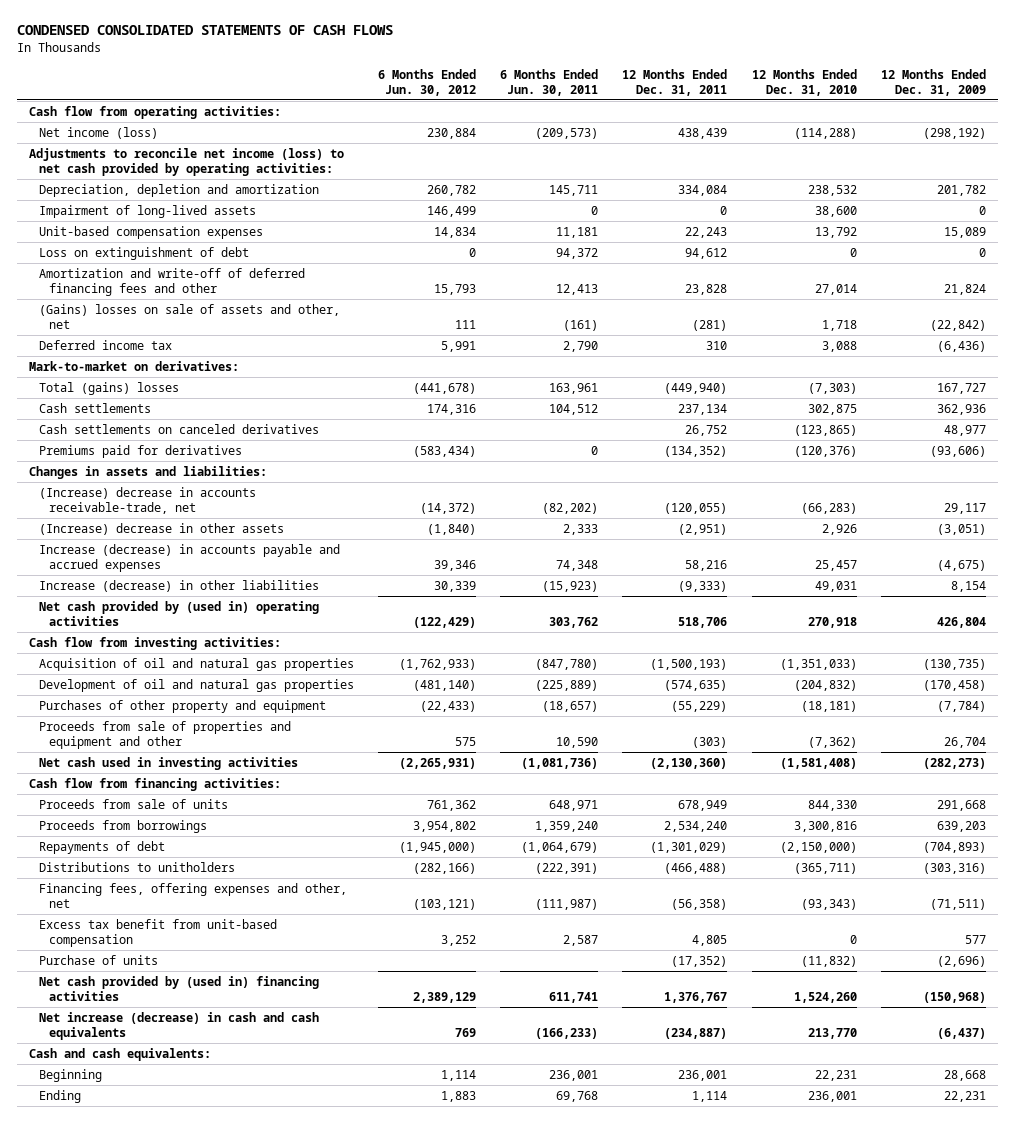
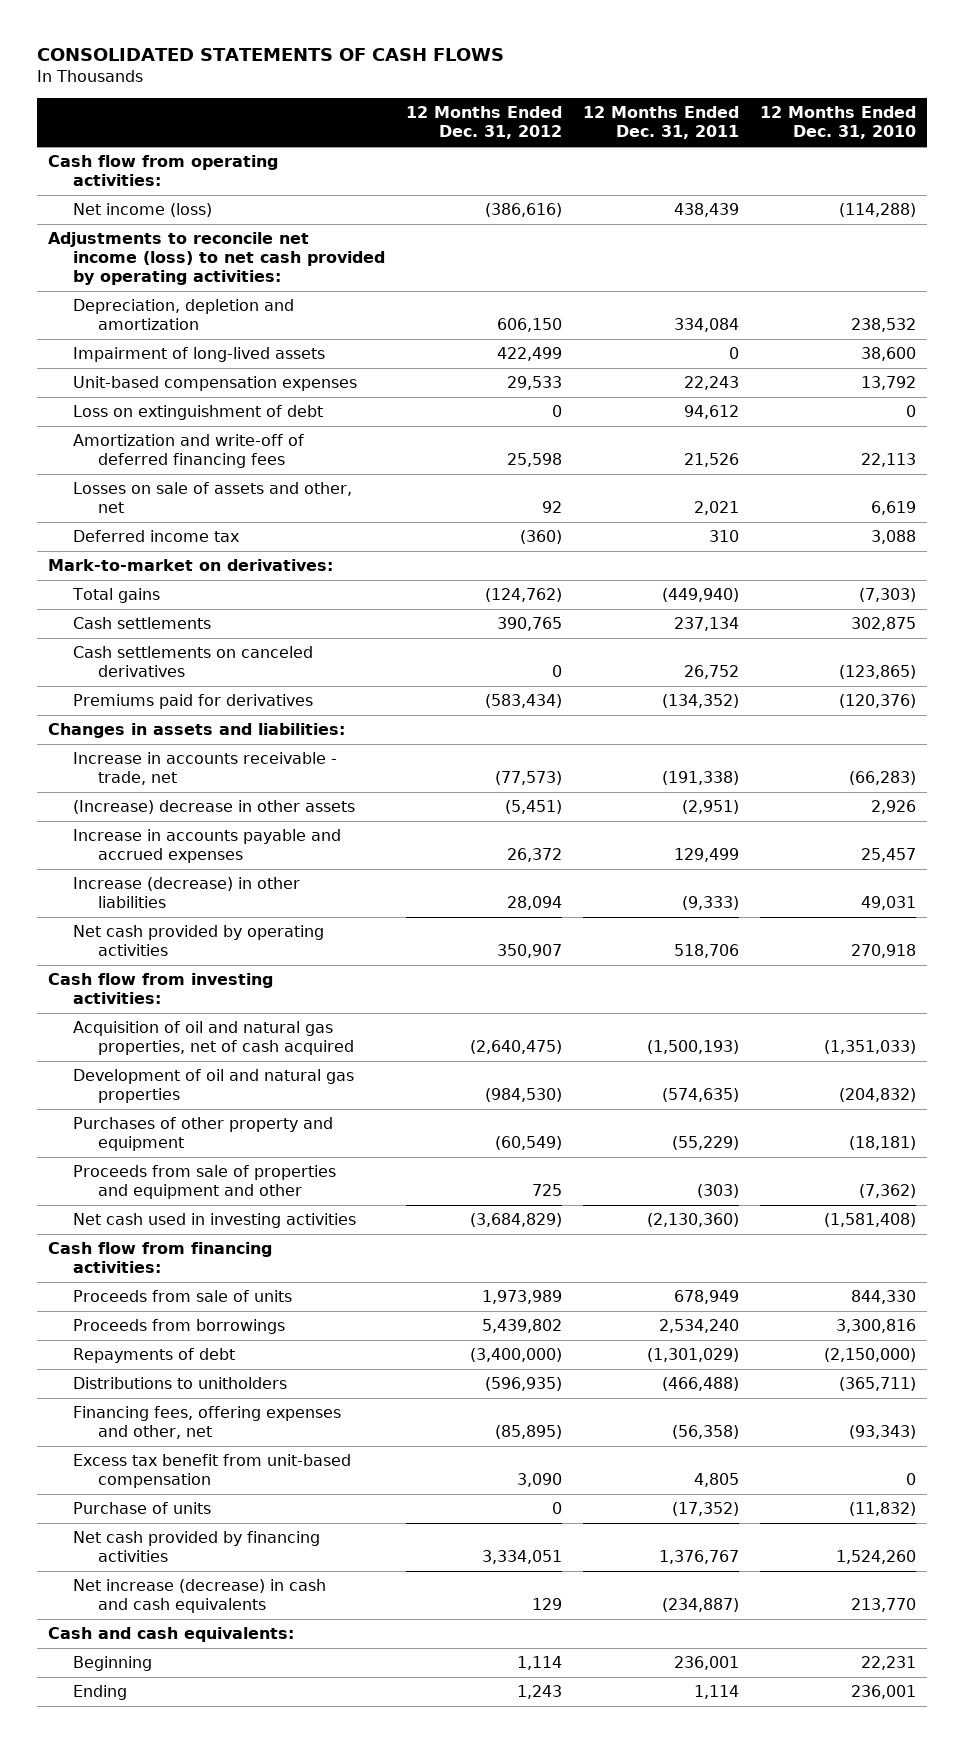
[16,25,393,36] CONDENSED CONSOLIDATED STATEMENTS OF CASH FLOWS -> [36,48,504,62] CONSOLIDATED STATEMENTS OF CASH FLOWS
[378,68,477,96] 6 Months Ended Jun. 30, 2012 -> none
[500,68,599,96] 6 Months Ended Jun. 30, 2011 -> none
[880,68,986,96] 12 Months Ended Dec. 31, 2009 -> none
none -> [405,106,562,140] 12 Months Ended Dec. 31, 2012
[38,267,305,296] Amortization and write-off of deferred financing fees and other -> [72,434,304,469] Amortization and write-off of deferred financing fees
[685,283,728,295] 23,828 -> [683,453,739,468] 21,526
[814,283,857,295] 27,014 -> [860,453,916,468] 22,113
[38,303,340,329] (Gains) losses on sale of assets and other, net -> [72,482,352,514] Losses on sale of assets and other, net
[692,319,728,331] (281) -> [693,501,739,516] 2,021
[821,319,857,331] 1,718 -> [870,501,916,516] 6,619
[38,381,179,395] Total (gains) losses -> [71,588,160,604] Total gains
[38,486,256,514] (Increase) decrease in accounts receivable-trade, net -> [72,752,337,786] Increase in accounts receivable - trade, net
[664,502,728,514] (120,055) -> [661,771,739,786] (191,338)
[38,543,340,572] Increase (decrease) in accounts payable and accrued expenses -> [72,829,341,864] Increase in accounts payable and accrued expenses
[685,559,728,571] 58,216 -> [673,848,739,863] 129,499
[38,600,319,626] Net cash provided by (used in) operating activities -> [72,925,324,957] Net cash provided by operating activities
[38,657,354,671] Acquisition of oil and natural gas properties -> [72,1021,354,1056] Acquisition of oil and natural gas properties, net of cash acquired
[38,975,319,1001] Net cash provided by (used in) financing activities -> [72,1531,320,1563] Net cash provided by financing activities

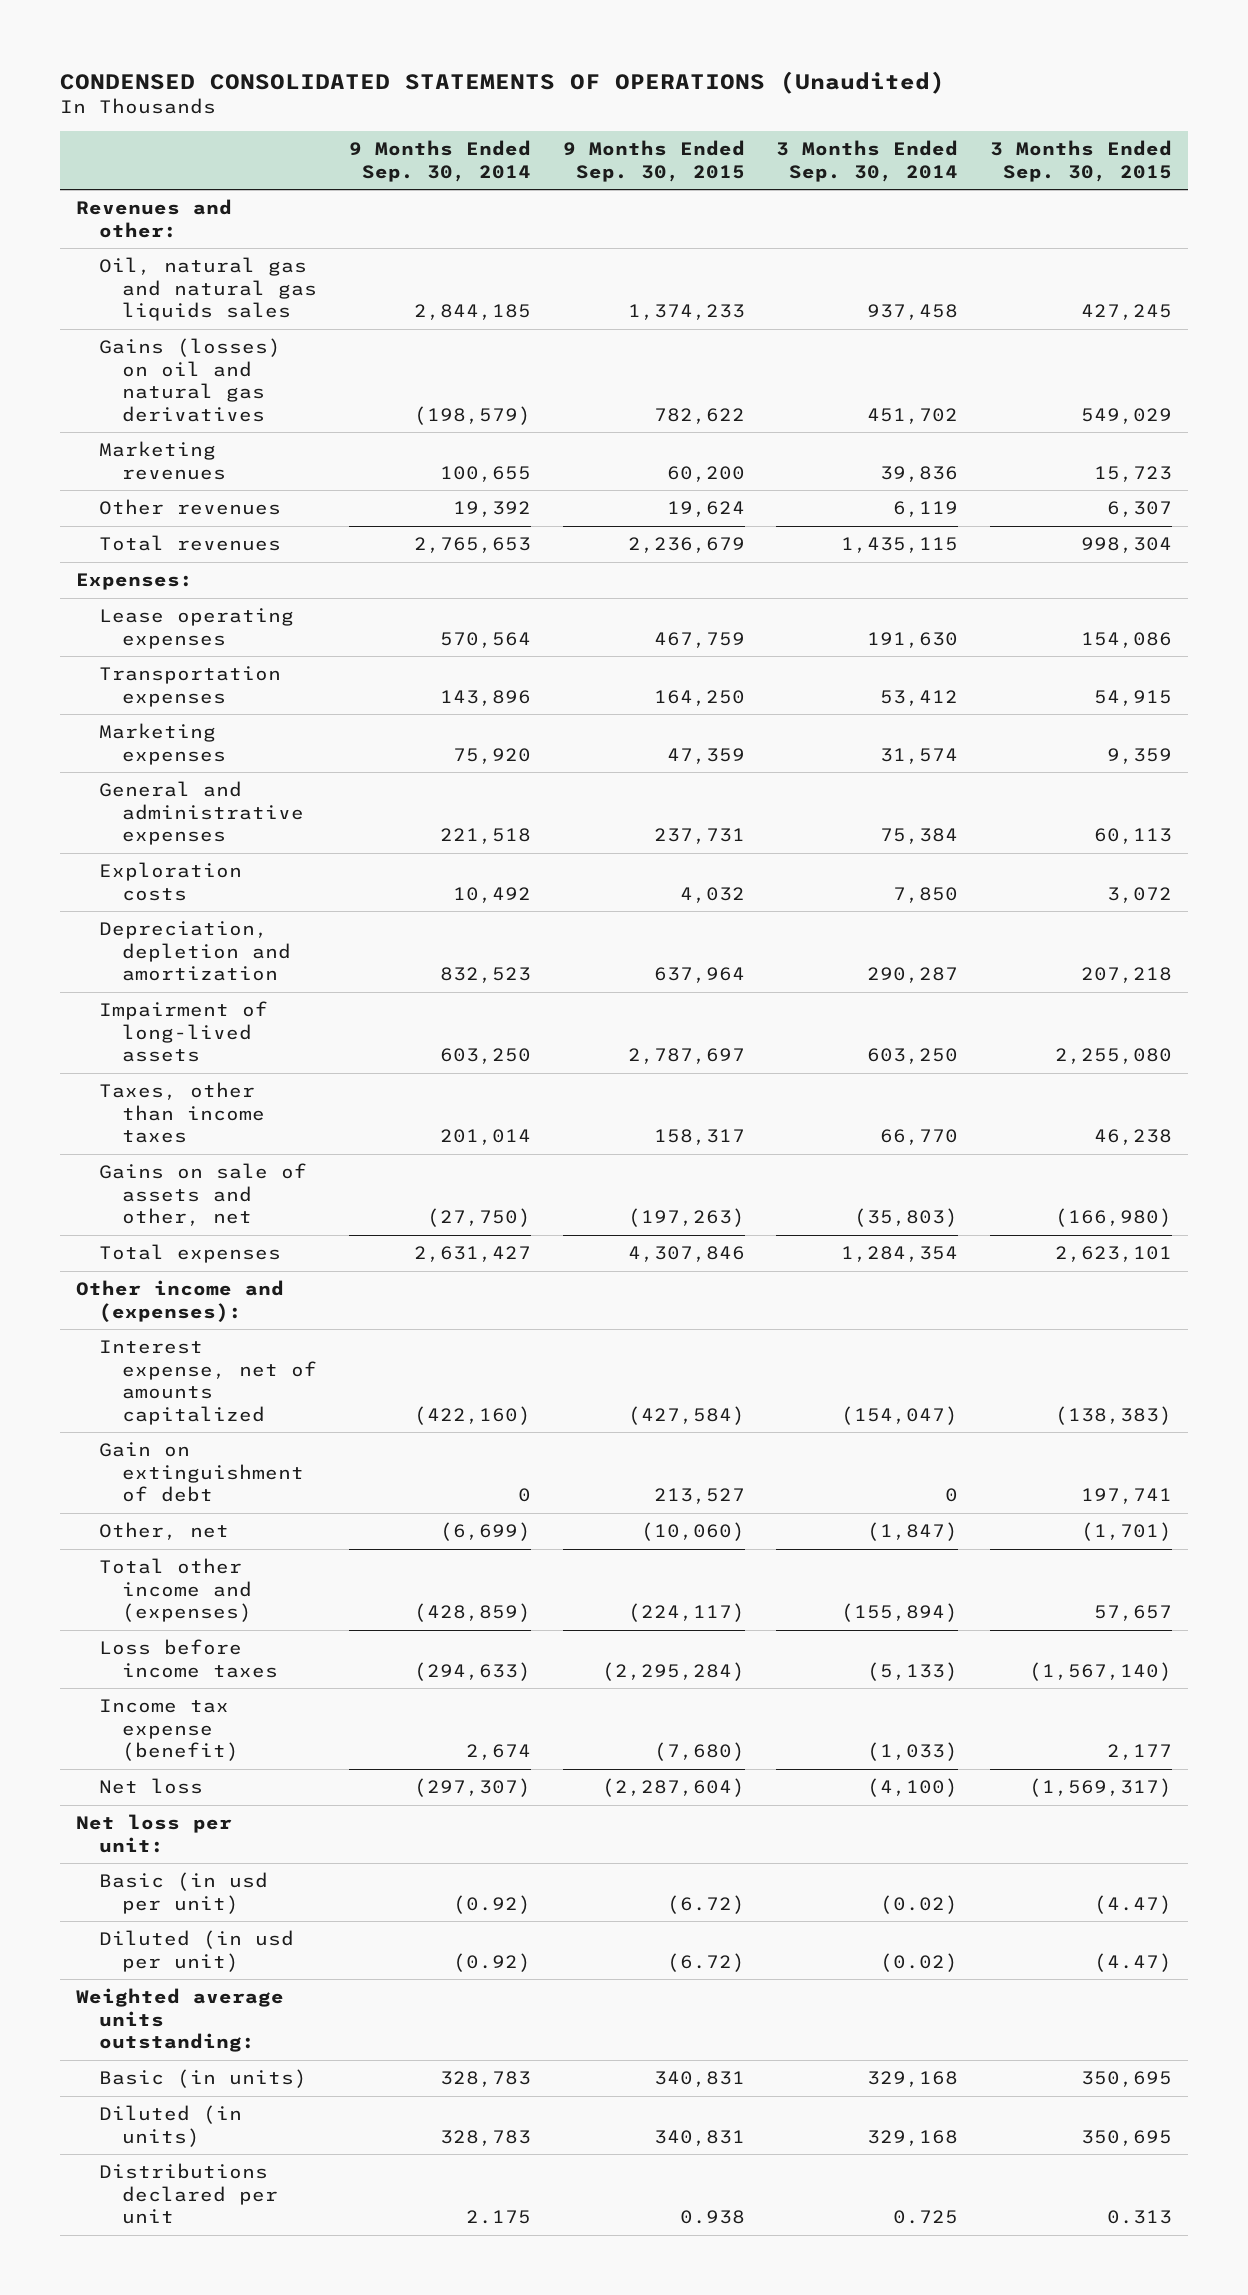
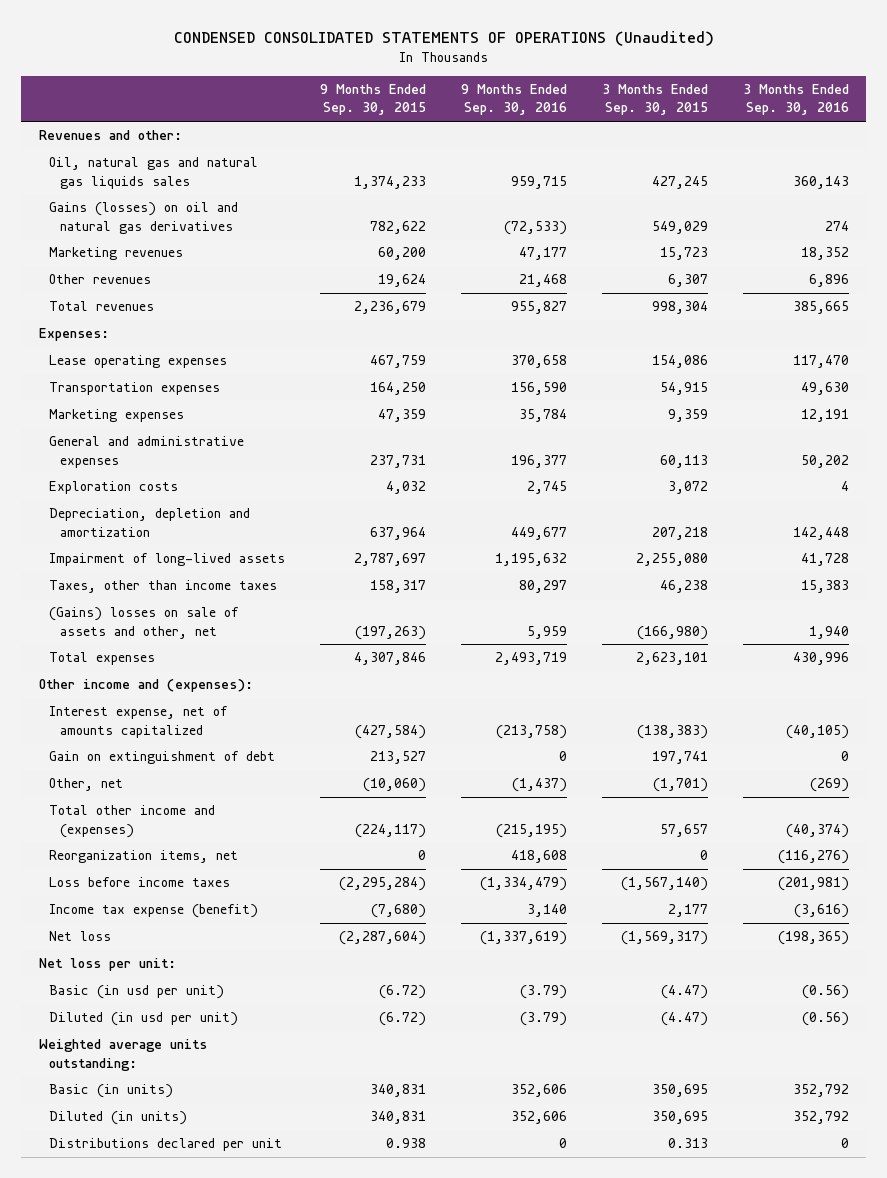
[348,140,531,182] 9 Months Ended Sep. 30, 2014 -> none
[776,140,959,182] 3 Months Ended Sep. 30, 2014 -> none
none -> [461,84,568,116] 9 Months Ended Sep. 30, 2016
none -> [742,84,849,116] 3 Months Ended Sep. 30, 2016
[99,1163,308,1227] Gains on sale of assets and other, net -> [49,607,240,639] (Gains) losses on sale of assets and other, net
none -> [49,850,239,864] Reorganization items, net

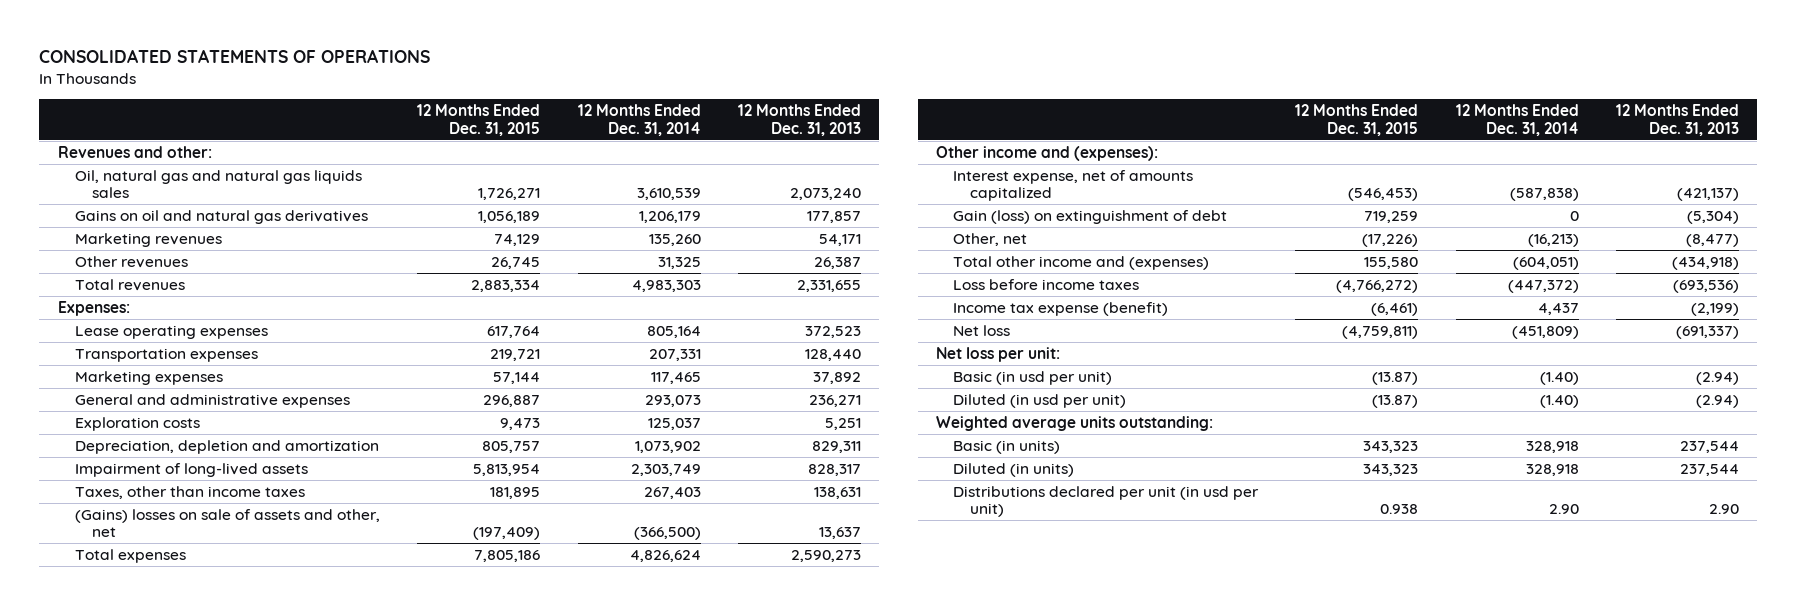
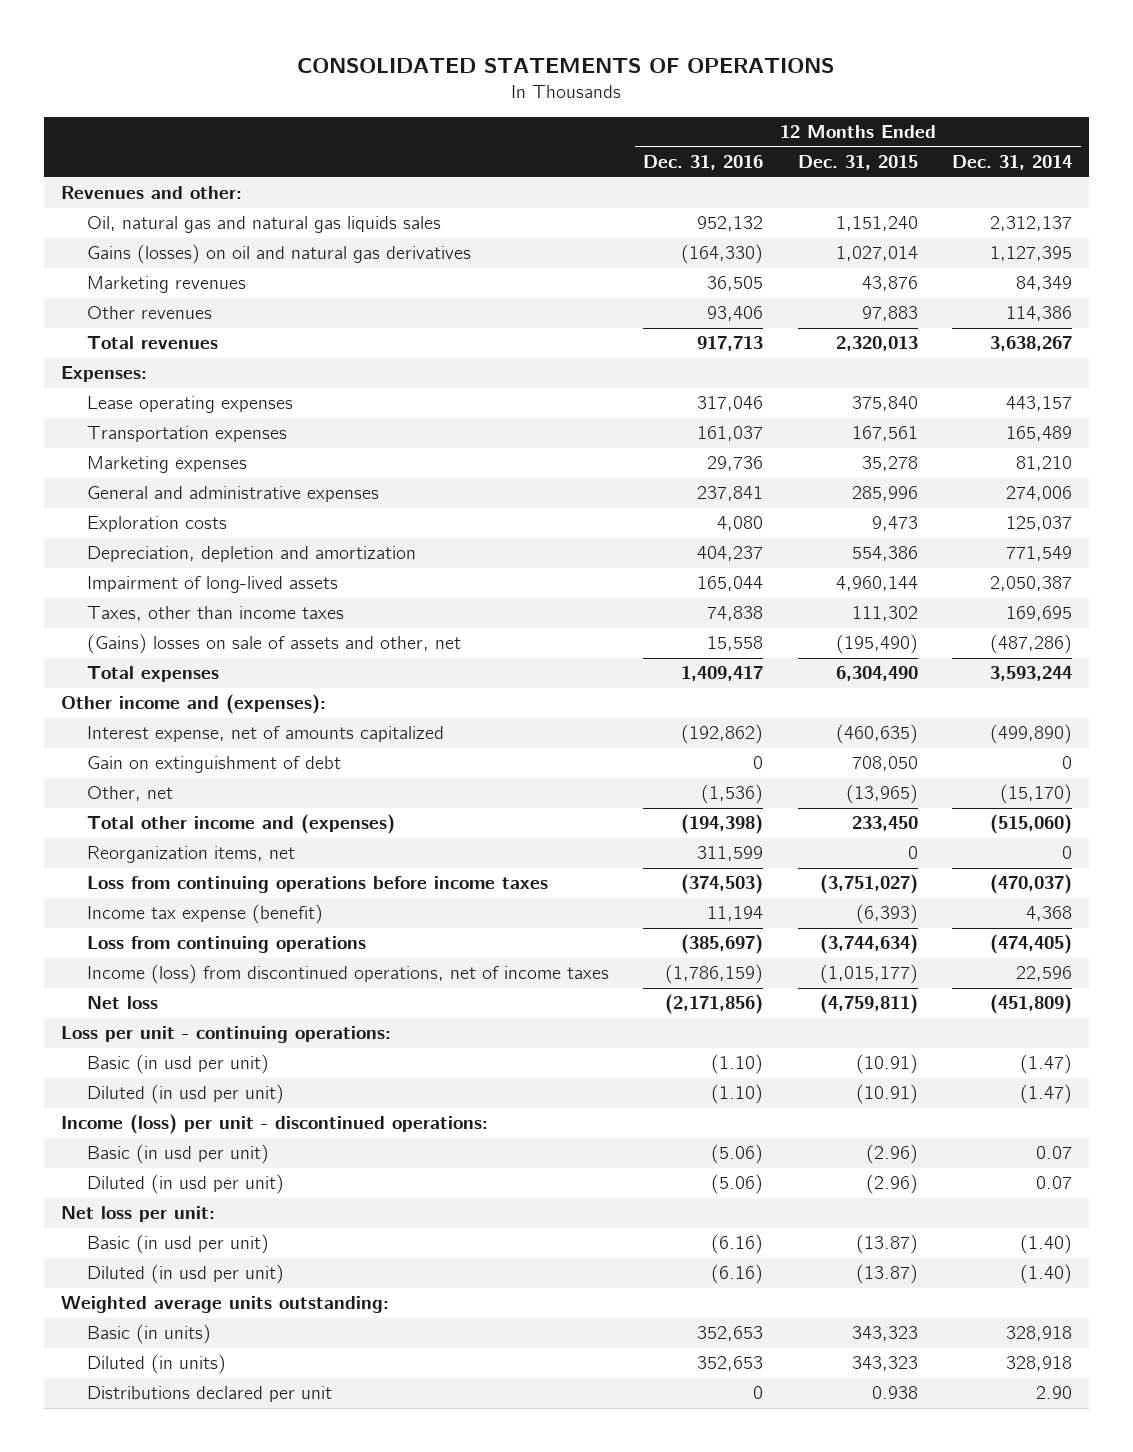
[737,103,861,136] 12 Months Ended Dec. 31, 2013 -> none
none -> [643,155,764,171] Dec. 31, 2016
[478,188,541,201] 1,726,271 -> [835,216,918,232] 1,151,240
[636,188,701,201] 3,610,539 -> [990,216,1073,232] 2,312,137
[75,209,369,224] Gains on oil and natural gas derivatives -> [86,244,471,265] Gains (losses) on oil and natural gas derivatives
[478,210,541,223] 1,056,189 -> [835,246,918,262] 1,027,014
[638,210,701,223] 1,206,179 -> [990,246,1073,262] 1,127,395
[494,233,541,246] 74,129 -> [861,276,918,292] 43,876
[648,233,701,246] 135,260 -> [1016,276,1073,292] 84,349
[491,256,541,269] 26,745 -> [861,306,918,322] 97,883
[657,256,701,269] 31,325 -> [1006,306,1073,322] 114,386
[471,279,541,292] 2,883,334 -> [835,336,918,352] 2,320,013
[631,279,701,292] 4,983,303 -> [990,336,1073,352] 3,638,267
[487,325,541,338] 617,764 -> [851,396,918,412] 375,840
[646,325,701,338] 805,164 -> [1006,396,1073,412] 443,157
[490,348,541,361] 219,721 -> [851,426,918,442] 167,561
[648,348,701,361] 207,331 -> [1006,426,1073,442] 165,489
[493,371,541,384] 57,144 -> [861,456,918,472] 35,278
[650,371,701,384] 117,465 -> [1016,456,1073,472] 81,210
[483,394,541,407] 296,887 -> [851,486,918,502] 285,996
[644,394,701,407] 293,073 -> [1006,486,1073,502] 274,006
[482,440,541,453] 805,757 -> [851,546,918,562] 554,386
[634,440,701,453] 1,073,902 -> [1006,546,1073,562] 771,549
[473,463,541,476] 5,813,954 -> [835,576,918,592] 4,960,144
[630,463,701,476] 2,303,749 -> [990,576,1073,592] 2,050,387
[490,486,541,499] 181,895 -> [851,606,918,622] 111,302
[643,486,701,499] 267,403 -> [1006,606,1073,622] 169,695
[473,527,541,541] (197,409) -> [835,634,918,655] (195,490)
[633,527,701,541] (366,500) -> [990,634,1073,655] (487,286)
[474,549,541,562] 7,805,186 -> [835,666,918,682] 6,304,490
[629,549,701,562] 4,826,624 -> [990,666,1073,682] 3,593,244
[1348,188,1419,202] (546,453) -> [835,724,918,745] (460,635)
[1509,188,1579,202] (587,838) -> [990,724,1073,745] (499,890)
[953,209,1228,224] Gain (loss) on extinguishment of debt -> [86,756,341,774] Gain on extinguishment of debt
[1364,210,1419,223] 719,259 -> [851,756,918,772] 708,050
[1362,233,1419,247] (17,226) -> [845,784,918,805] (13,965)
[1527,233,1579,247] (16,213) -> [1000,784,1073,805] (15,170)
[1364,256,1419,269] 155,580 -> [851,816,918,832] 233,450
[1512,256,1579,270] (604,051) -> [990,814,1073,835] (515,060)
none -> [86,846,295,864] Reorganization items, net
[953,278,1140,290] Loss before income taxes -> [86,876,548,894] Loss from continuing operations before income taxes
[1336,279,1419,293] (4,766,272) -> [819,874,918,895] (3,751,027)
[1507,279,1579,293] (447,372) -> [990,874,1073,895] (470,037)
[1371,302,1419,316] (6,461) -> [855,904,918,925] (6,393)
[1537,302,1579,315] 4,437 -> [1026,906,1073,922] 4,368
none -> [86,936,366,954] Loss from continuing operations
none -> [86,964,609,985] Income (loss) from discontinued operations, net of income taxes
none -> [60,1026,391,1044] Loss per unit - continuing operations:
none -> [86,1054,269,1075] Basic (in usd per unit)
none -> [86,1084,284,1105] Diluted (in usd per unit)
none -> [60,1114,488,1135] Income (loss) per unit - discontinued operations:
none -> [86,1144,269,1165] Basic (in usd per unit)
none -> [86,1174,284,1195] Diluted (in usd per unit)
[953,485,1260,518] Distributions declared per unit (in usd per unit) -> [86,1386,332,1403] Distributions declared per unit

